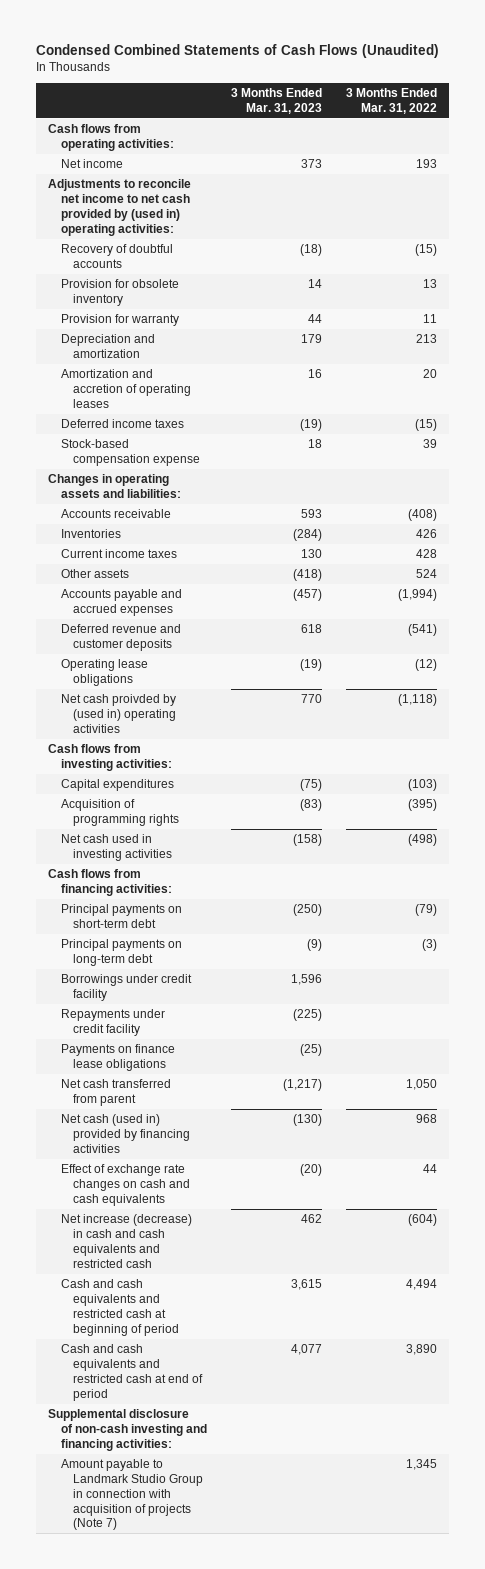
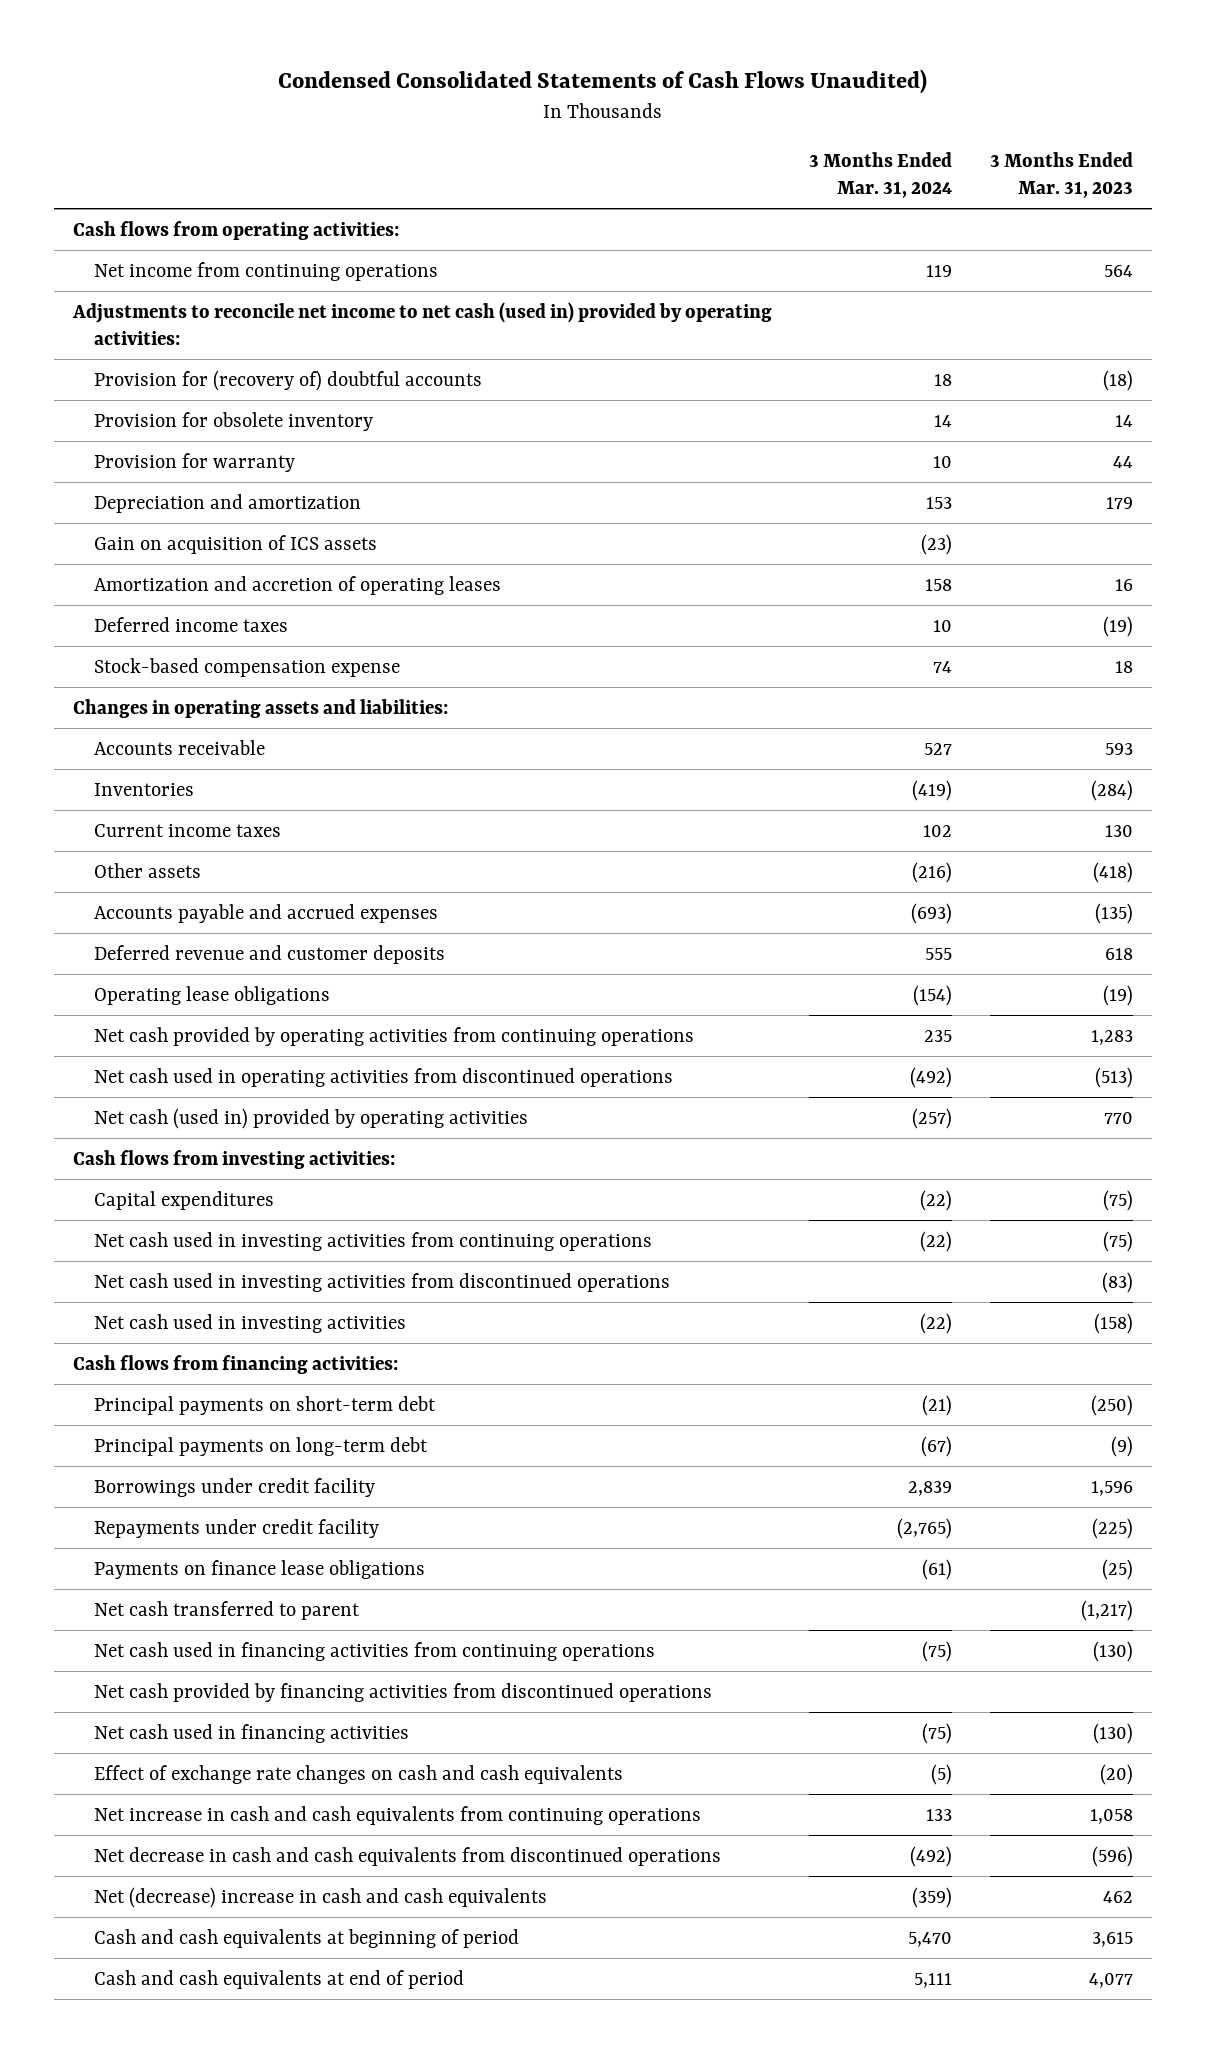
[36,43,440,58] Condensed Combined Statements of Cash Flows (Unaudited) -> [277,69,927,95] Condensed Consolidated Statements of Cash Flows Unaudited)
[345,87,437,114] 3 Months Ended Mar. 31, 2022 -> none
none -> [809,152,953,199] 3 Months Ended Mar. 31, 2024
[60,159,123,169] Net income -> none
none -> [94,261,439,281] Net income from continuing operations
[48,179,192,236] Adjustments to reconcile net income to net cash provided by (used in) operating activities: -> [71,301,772,345] Adjustments to reconcile net income to net cash (used in) provided by operating activities:
[60,244,173,268] Recovery of doubtful accounts -> [94,369,483,391] Provision for (recovery of) doubtful accounts
none -> [94,534,378,554] Gain on acquisition of ICS assets
[292,589,322,602] (457) -> [1095,902,1134,924] (135)
none -> [94,1026,695,1046] Net cash provided by operating activities from continuing operations
none -> [94,1067,674,1087] Net cash used in operating activities from discontinued operations
[60,694,177,733] Net cash proivded by (used in) operating activities -> [94,1107,529,1129] Net cash (used in) provided by operating activities
[60,799,180,826] Acquisition of programming rights -> none
none -> [94,1231,653,1251] Net cash used in investing activities from continuing operations
none -> [94,1272,671,1292] Net cash used in investing activities from discontinued operations
[60,1079,171,1106] Net cash transferred from parent -> [94,1600,361,1620] Net cash transferred to parent
none -> [94,1641,656,1661] Net cash used in financing activities from continuing operations
none -> [94,1682,713,1702] Net cash provided by financing activities from discontinued operations
[60,1114,191,1153] Net cash (used in) provided by financing activities -> [94,1723,410,1743] Net cash used in financing activities
[48,1409,207,1451] Supplemental disclosure of non-cash investing and financing activities: -> none
[60,1459,204,1531] Amount payable to Landmark Studio Group in connection with acquisition of projects (Note 7) -> none
none -> [94,1805,702,1825] Net increase in cash and cash equivalents from continuing operations
none -> [94,1846,722,1866] Net decrease in cash and cash equivalents from discontinued operations
[60,1214,192,1268] Net increase (decrease) in cash and cash equivalents and restricted cash -> [94,1886,548,1908] Net (decrease) increase in cash and cash equivalents
[60,1279,180,1336] Cash and cash equivalents and restricted cash at beginning of period -> [94,1928,520,1948] Cash and cash equivalents at beginning of period
[60,1344,204,1401] Cash and cash equivalents and restricted cash at end of period -> [94,1969,465,1989] Cash and cash equivalents at end of period

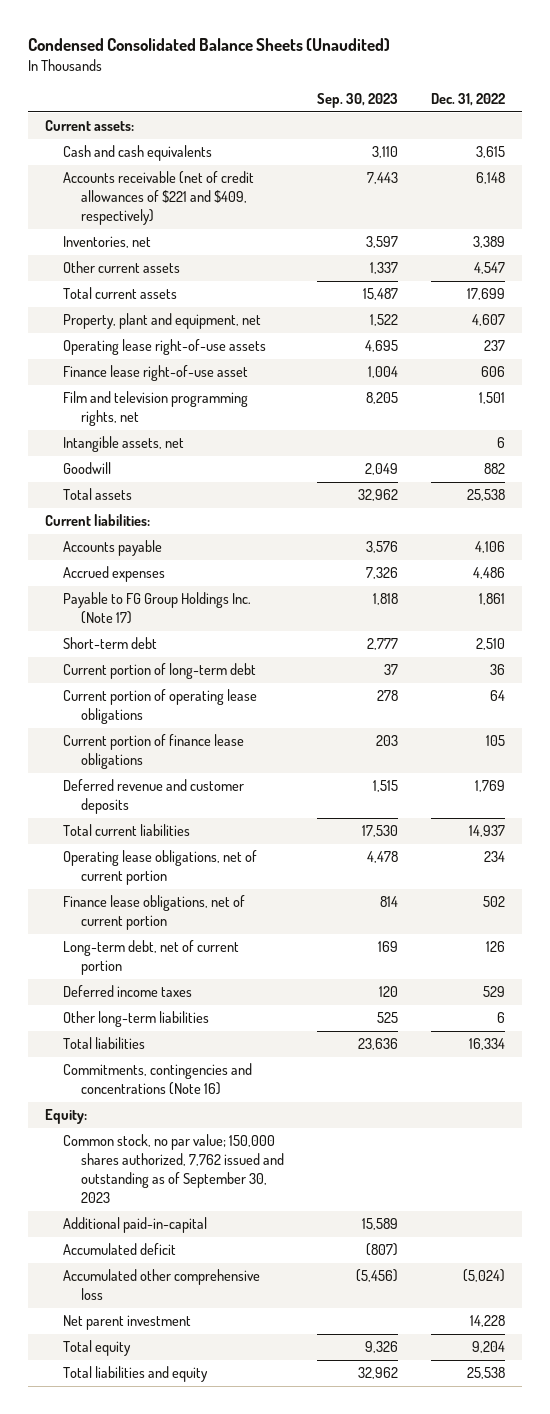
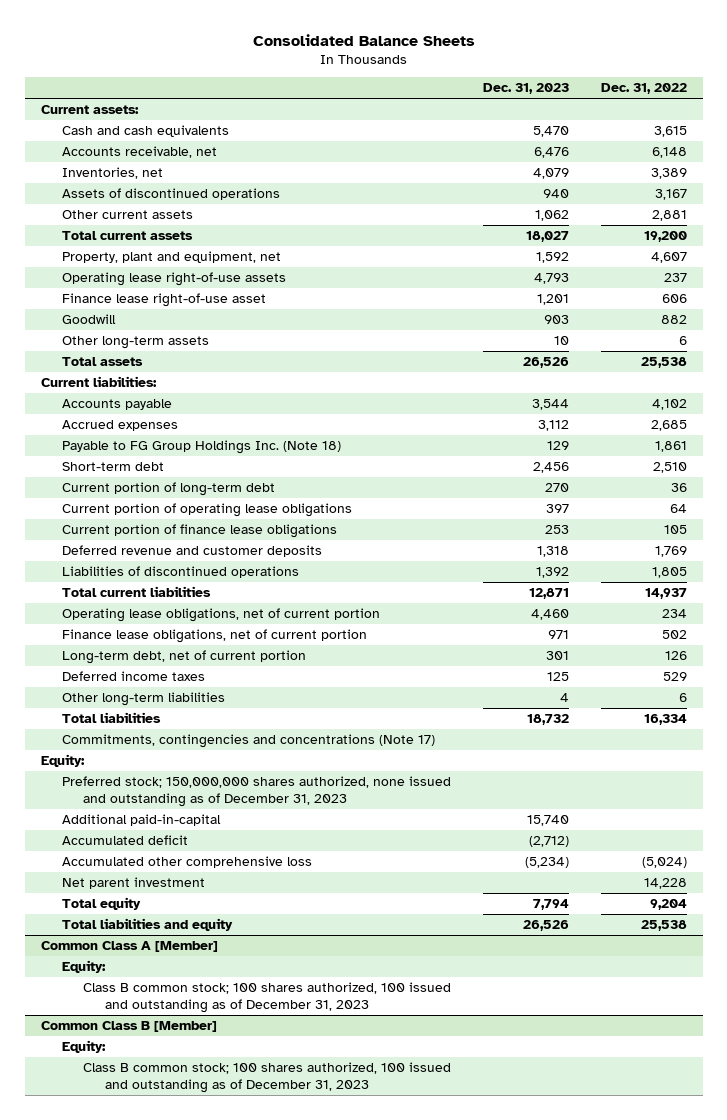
[28,37,391,51] Condensed Consolidated Balance Sheets (Unaudited) -> [252,33,475,46] Consolidated Balance Sheets
[317,92,399,108] Sep. 30, 2023 -> none
none -> [483,83,570,95] Dec. 31, 2023
[62,171,254,226] Accounts receivable (net of credit allowances of $221 and $409, respectively) -> [61,146,217,159] Accounts receivable, net
none -> [61,188,280,201] Assets of discontinued operations
[474,262,506,275] 4,547 -> [651,210,687,222] 2,881
[467,288,506,301] 17,699 -> [643,231,687,243] 19,200
[62,391,248,427] Film and television programming rights, net -> none
[62,436,184,453] Intangible assets, net -> none
none -> [61,336,209,350] Other long-term assets
[475,541,506,554] 4,106 -> [651,399,687,411] 4,102
[473,567,506,580] 4,486 -> [650,420,687,432] 2,685
[62,592,251,625] Payable to FG Group Holdings Inc. (Note 17) -> [61,440,341,455] Payable to FG Group Holdings Inc. (Note 18)
none -> [61,566,299,579] Liabilities of discontinued operations
[62,1063,252,1096] Commitments, contingencies and concentrations (Note 16) -> [61,734,435,749] Commitments, contingencies and concentrations (Note 17)
[62,1134,285,1203] Common stock, no par value; 150,000 shares authorized, 7,762 issued and outstanding as of September 30, 2023 -> none
none -> [61,776,451,808] Preferred stock; 150,000,000 shares authorized, none issued and outstanding as of December 31, 2023
none -> [40,941,218,953] Common Class A [Member]
none -> [61,960,106,974] Equity:
none -> [83,982,452,1014] Class B common stock; 100 shares authorized, 100 issued and outstanding as of December 31, 2023
none -> [40,1021,217,1033] Common Class B [Member]
none -> [61,1040,106,1054] Equity:
none -> [83,1062,452,1094] Class B common stock; 100 shares authorized, 100 issued and outstanding as of December 31, 2023

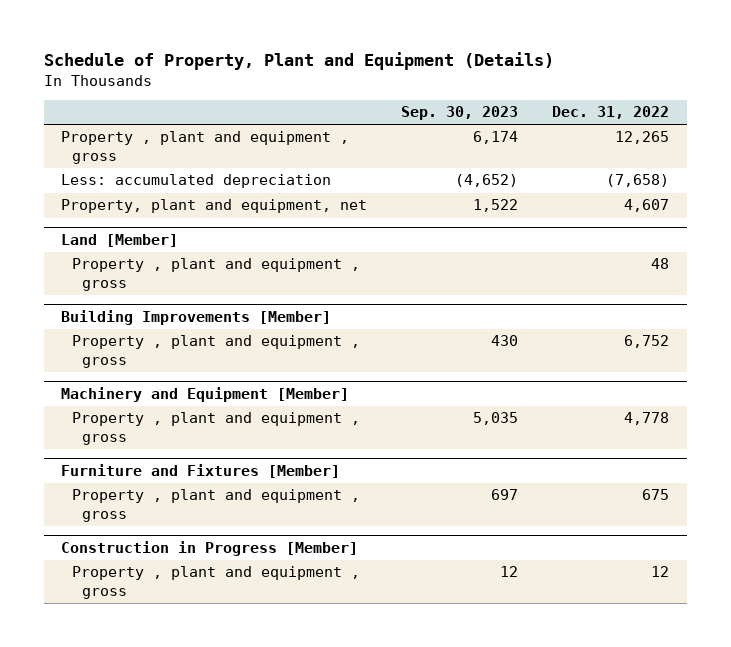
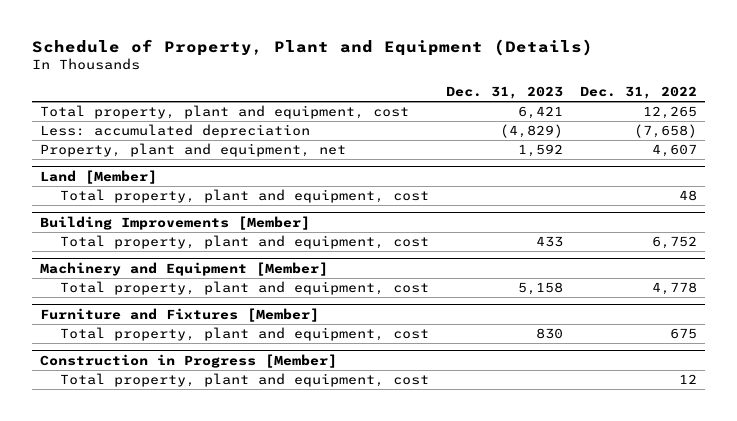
[401,106,519,121] Sep. 30, 2023 -> none
none -> [445,86,563,100] Dec. 31, 2023
[61,131,350,164] Property , plant and equipment , gross -> [39,105,409,120] Total property, plant and equipment, cost
[71,258,360,291] Property , plant and equipment , gross -> [60,189,430,204] Total property, plant and equipment, cost
[71,335,360,368] Property , plant and equipment , gross -> [60,235,430,250] Total property, plant and equipment, cost
[71,412,360,445] Property , plant and equipment , gross -> [60,281,430,296] Total property, plant and equipment, cost
[71,489,360,522] Property , plant and equipment , gross -> [60,327,430,342] Total property, plant and equipment, cost
[71,566,360,599] Property , plant and equipment , gross -> [60,373,430,388] Total property, plant and equipment, cost

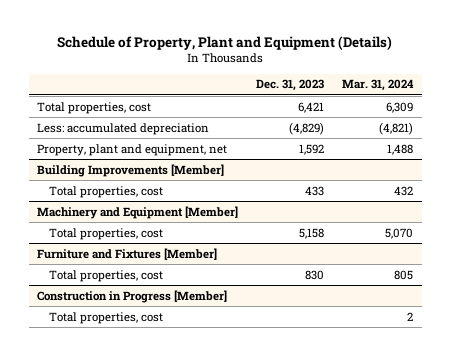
[579,86,697,100] Dec. 31, 2022 -> none
none -> [342,79,415,92] Mar. 31, 2024
[39,105,409,120] Total property, plant and equipment, cost -> [37,101,152,114] Total properties, cost
[39,169,157,184] Land [Member] -> none
[60,189,430,204] Total property, plant and equipment, cost -> none
[60,235,430,250] Total property, plant and equipment, cost -> [48,185,163,198] Total properties, cost
[60,281,430,296] Total property, plant and equipment, cost -> [48,227,163,240] Total properties, cost
[60,327,430,342] Total property, plant and equipment, cost -> [48,269,163,282] Total properties, cost
[60,373,430,388] Total property, plant and equipment, cost -> [48,311,163,324] Total properties, cost

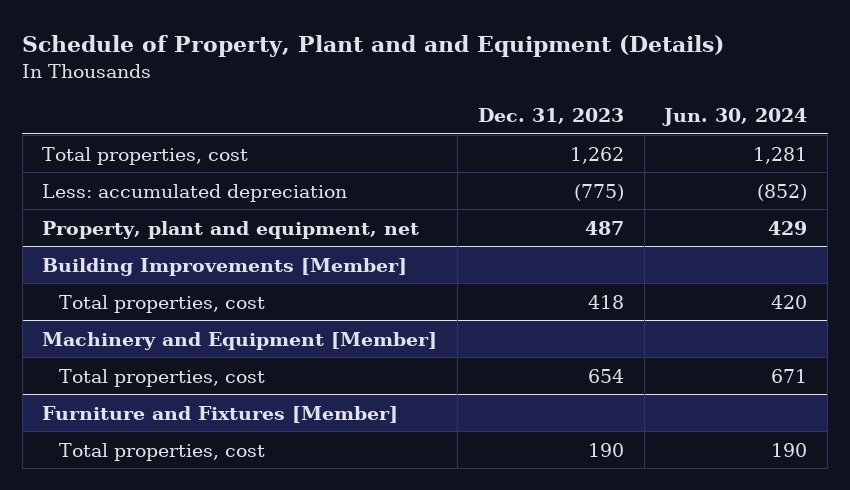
[57,35,393,50] Schedule of Property, Plant and Equipment (Details) -> [22,34,725,57] Schedule of Property, Plant and and Equipment (Details)
[342,79,415,92] Mar. 31, 2024 -> none
none -> [662,108,808,127] Jun. 30, 2024
[298,101,325,113] 6,421 -> [569,146,624,164] 1,262
[289,121,325,135] (4,829) -> [573,183,624,201] (775)
[299,143,325,155] 1,592 -> [584,220,624,235] 487
[305,185,325,196] 433 -> [587,294,624,309] 418
[299,227,325,239] 5,158 -> [587,368,624,383] 654
[37,289,228,303] Construction in Progress [Member] -> none
[48,311,163,324] Total properties, cost -> none
[305,269,325,280] 830 -> [587,442,624,457] 190

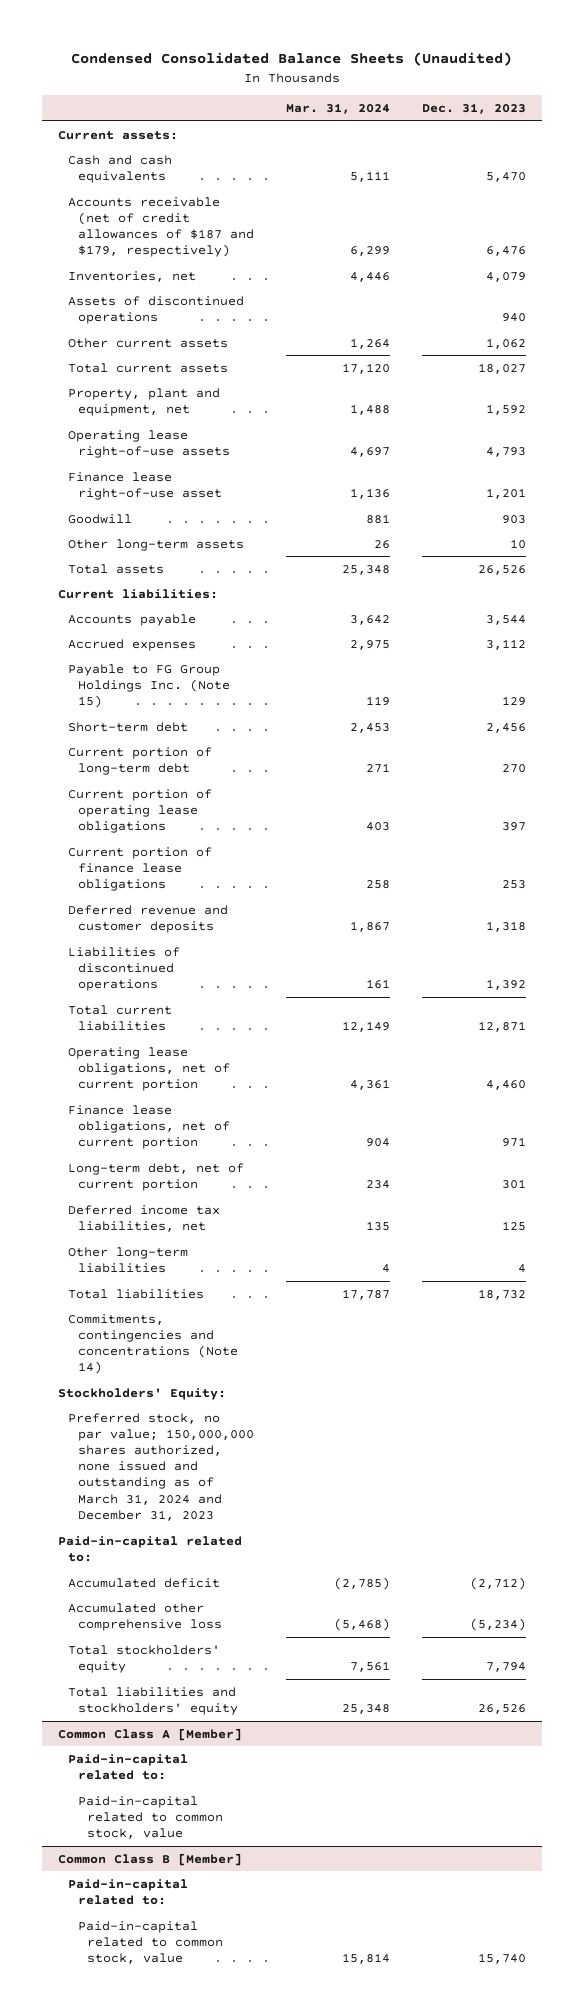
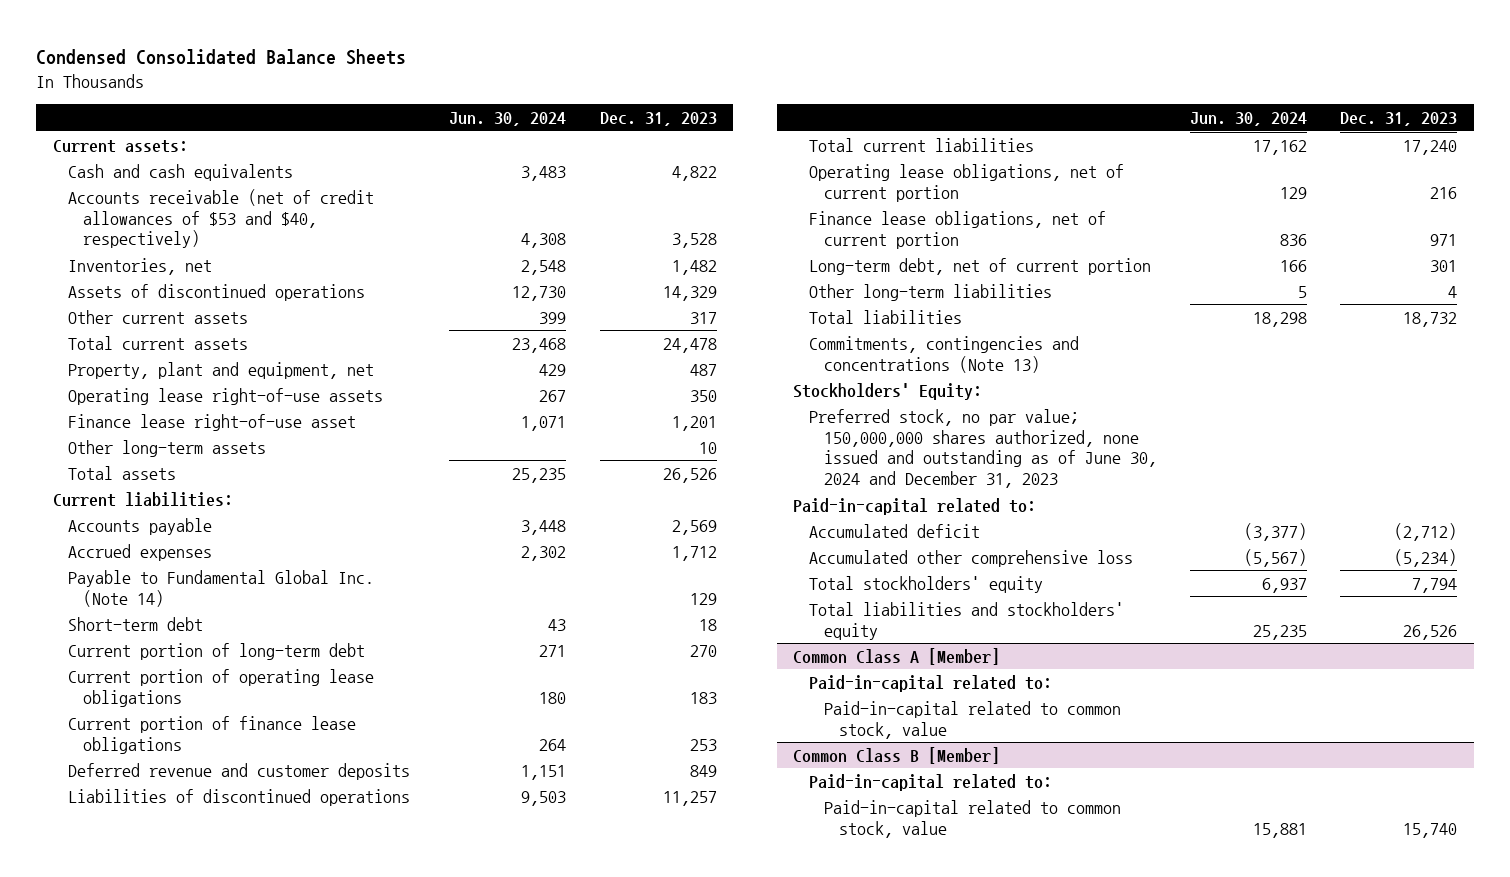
[70,52,512,67] Condensed Consolidated Balance Sheets (Unaudited) -> [36,49,407,66] Condensed Consolidated Balance Sheets
[285,102,390,114] Mar. 31, 2024 -> none
none -> [449,112,567,127] Jun. 30, 2024
[485,171,526,182] 5,470 -> [671,165,717,181] 4,822
[67,196,254,258] Accounts receivable (net of credit allowances of $187 and $179, respectively) -> [68,188,375,249] Accounts receivable (net of credit allowances of $53 and $40, respectively)
[485,246,526,257] 6,476 -> [671,233,717,249] 3,528
[485,271,526,282] 4,079 -> [671,259,717,275] 1,482
[501,312,526,322] 940 -> [662,285,717,301] 14,329
[485,337,526,349] 1,062 -> [689,311,717,324] 317
[477,362,526,374] 18,027 -> [662,337,717,353] 24,478
[485,403,526,415] 1,592 -> [689,363,717,376] 487
[485,446,526,457] 4,793 -> [689,389,717,402] 350
[67,513,132,524] Goodwill -> none
[485,614,526,625] 3,544 -> [671,519,717,535] 2,569
[485,638,526,650] 3,112 -> [671,545,717,561] 1,712
[67,663,230,709] Payable to FG Group Holdings Inc. (Note 15) -> [68,569,375,607] Payable to Fundamental Global Inc. (Note 14)
[485,722,526,733] 2,456 -> [698,618,717,631] 18
[501,822,526,832] 397 -> [689,691,717,704] 183
[485,920,526,932] 1,318 -> [689,764,717,777] 849
[485,979,526,991] 1,392 -> [662,790,717,806] 11,257
[477,1020,526,1032] 12,871 -> [1403,139,1458,155] 17,240
[485,1080,526,1091] 4,460 -> [1430,186,1458,199] 216
[67,1204,220,1232] Deferred income tax liabilities, net -> none
[67,1313,238,1375] Commitments, contingencies and concentrations (Note 14) -> [808,335,1079,373] Commitments, contingencies and concentrations (Note 13)
[67,1412,254,1521] Preferred stock, no par value; 150,000,000 shares authorized, none issued and outstanding as of March 31, 2024 and December 31, 2023 -> [808,408,1157,489] Preferred stock, no par value; 150,000,000 shares authorized, none issued and outstanding as of June 30, 2024 and December 31, 2023

